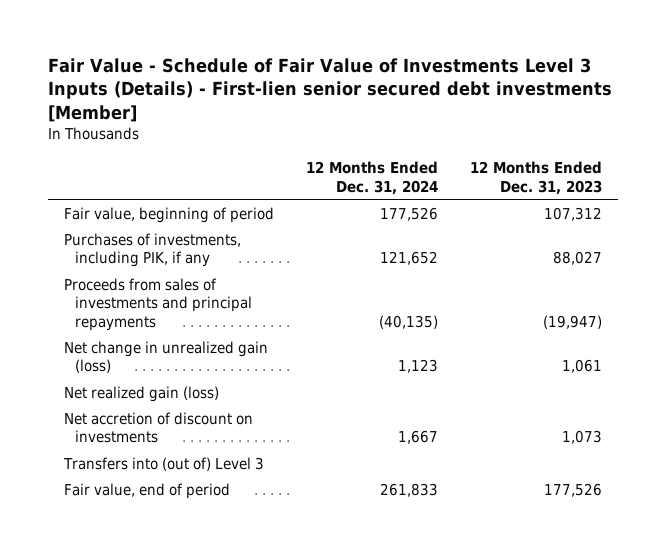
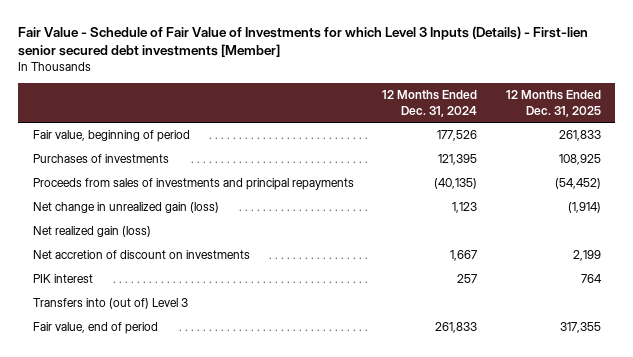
[47,57,612,122] Fair Value - Schedule of Fair Value of Investments Level 3 Inputs (Details) - First-lien senior secured debt investments [Member] -> [18,25,589,58] Fair Value - Schedule of Fair Value of Investments for which Level 3 Inputs (Details) - First-lien senior secured debt investments [Member]
[470,161,603,195] 12 Months Ended Dec. 31, 2023 -> none
none -> [505,90,601,117] 12 Months Ended Dec. 31, 2025
[64,232,242,268] Purchases of investments, including PIK, if any -> [32,154,169,164] Purchases of investments
[380,251,439,266] 121,652 -> [438,154,478,166] 121,395
none -> [32,274,93,284] PIK interest

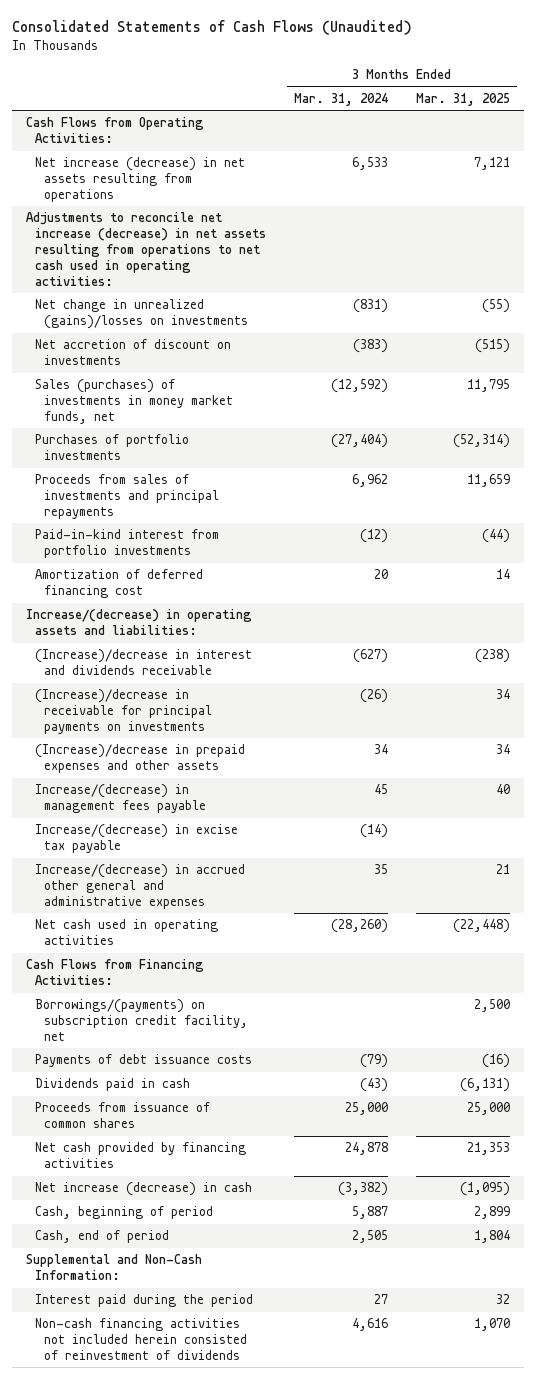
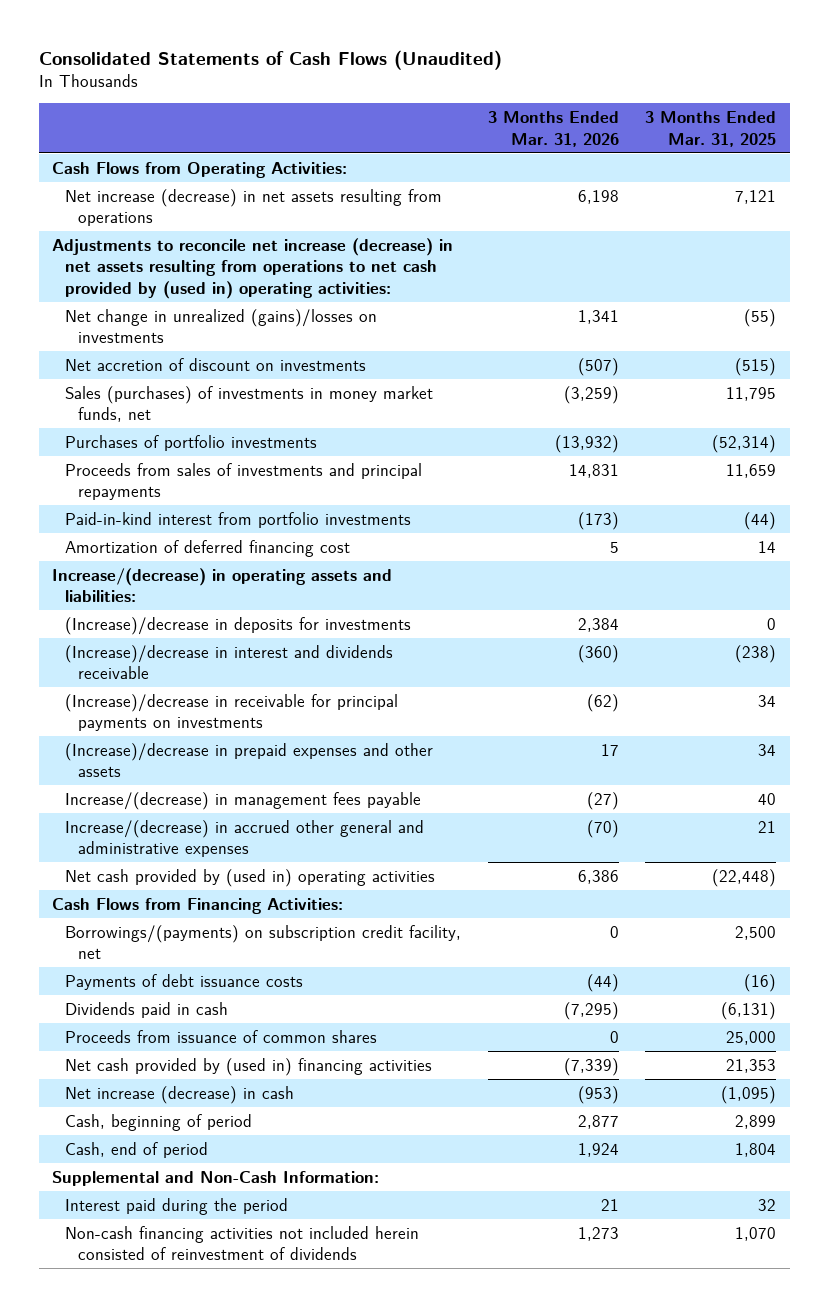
[293,93,388,107] Mar. 31, 2024 -> none
none -> [487,111,619,147] 3 Months Ended Mar. 31, 2026
[25,212,266,286] Adjustments to reconcile net increase (decrease) in net assets resulting from operations to net cash used in operating activities: -> [52,237,454,299] Adjustments to reconcile net increase (decrease) in net assets resulting from operations to net cash provided by (used in) operating activities:
none -> [65,616,412,635] (Increase)/decrease in deposits for investments
[34,824,238,854] Increase/(decrease) in excise tax payable -> none
[34,919,218,946] Net cash used in operating activities -> [65,868,436,887] Net cash provided by (used in) operating activities
[34,1142,246,1169] Net cash provided by financing activities -> [65,1057,433,1076] Net cash provided by (used in) financing activities

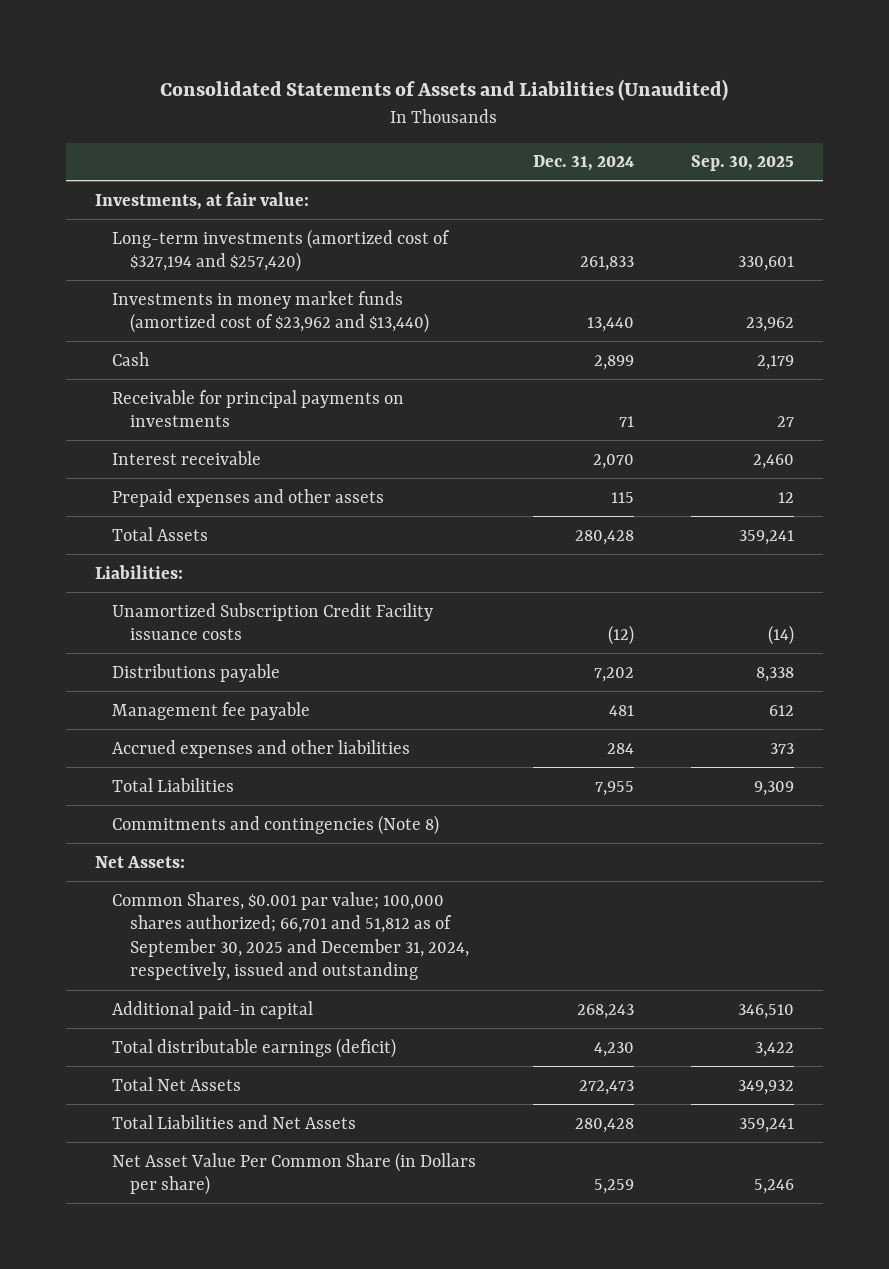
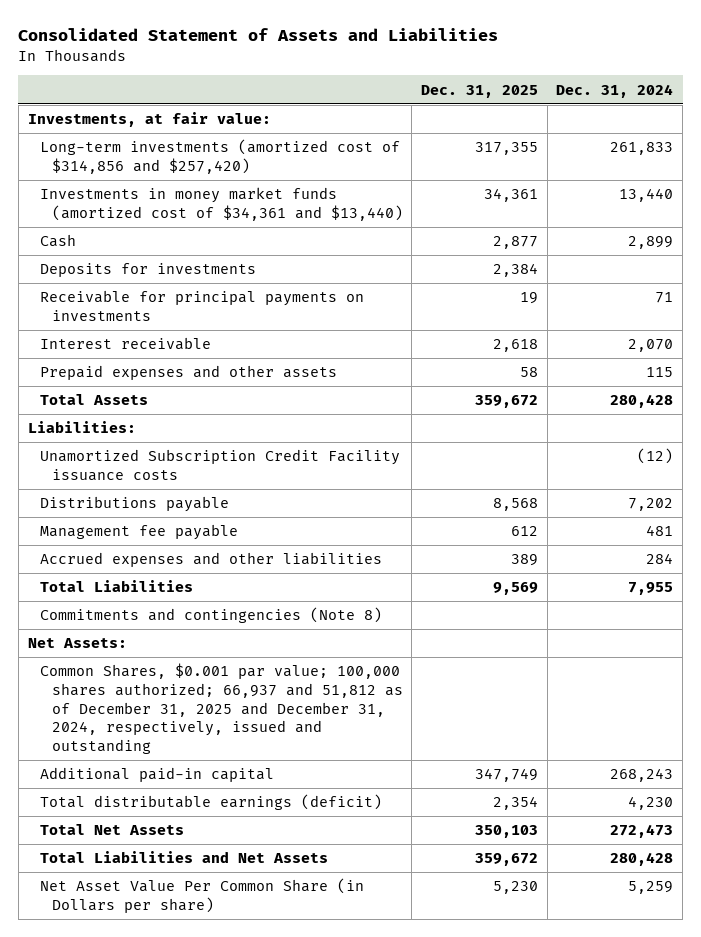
[160,79,729,102] Consolidated Statements of Assets and Liabilities (Unaudited) -> [18,28,499,42] Consolidated Statement of Assets and Liabilities
[691,155,795,172] Sep. 30, 2025 -> none
none -> [421,84,539,98] Dec. 31, 2025
[112,228,451,273] Long-term investments (amortized cost of $327,194 and $257,420) -> [39,139,400,175] Long-term investments (amortized cost of $314,856 and $257,420)
[112,290,429,334] Investments in money market funds (amortized cost of $23,962 and $13,440) -> [39,187,403,222] Investments in money market funds (amortized cost of $34,361 and $13,440)
none -> [39,263,256,278] Deposits for investments
[112,891,469,981] Common Shares, $0.001 par value; 100,000 shares authorized; 66,701 and 51,812 as of September 30, 2025 and December 31, 2024, respectively, issued and outstanding -> [39,663,403,755] Common Shares, $0.001 par value; 100,000 shares authorized; 66,937 and 51,812 as of December 31, 2025 and December 31, 2024, respectively, issued and outstanding

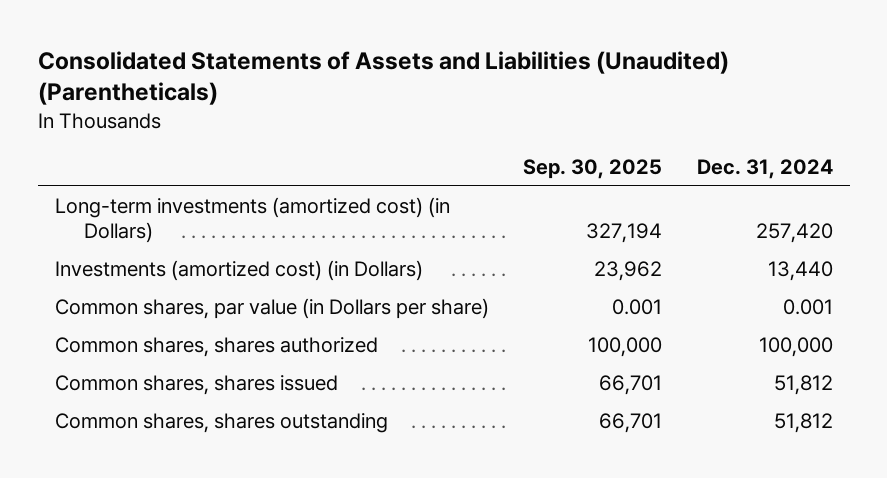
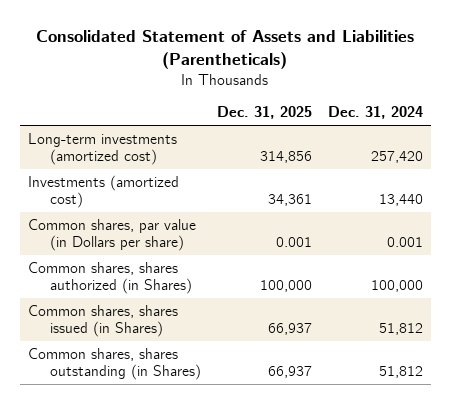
[37,51,729,106] Consolidated Statements of Assets and Liabilities (Unaudited) (Parentheticals) -> [36,30,415,69] Consolidated Statement of Assets and Liabilities (Parentheticals)
[523,159,663,180] Sep. 30, 2025 -> none
none -> [216,106,312,120] Dec. 31, 2025
[54,196,450,244] Long-term investments (amortized cost) (in Dollars) -> [27,132,177,165] Long-term investments (amortized cost)
[54,259,423,281] Investments (amortized cost) (in Dollars) -> [27,174,179,208] Investments (amortized cost)
[54,336,378,357] Common shares, shares authorized -> [27,261,192,294] Common shares, shares authorized (in Shares)
[54,374,338,395] Common shares, shares issued -> [27,304,178,337] Common shares, shares issued (in Shares)
[54,412,388,433] Common shares, shares outstanding -> [27,347,201,380] Common shares, shares outstanding (in Shares)

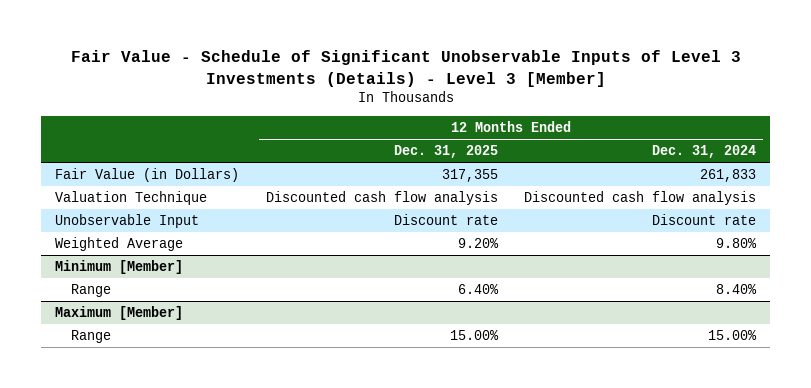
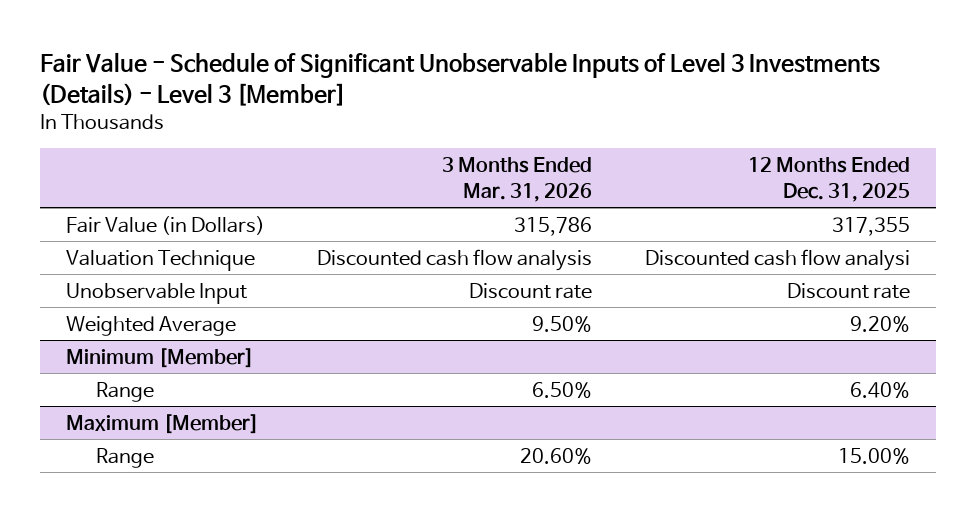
[652,145,757,159] Dec. 31, 2024 -> none
none -> [442,156,593,202] 3 Months Ended Mar. 31, 2026
[265,191,498,206] Discounted cash flow analysis -> [644,248,910,271] Discounted cash flow analysi

